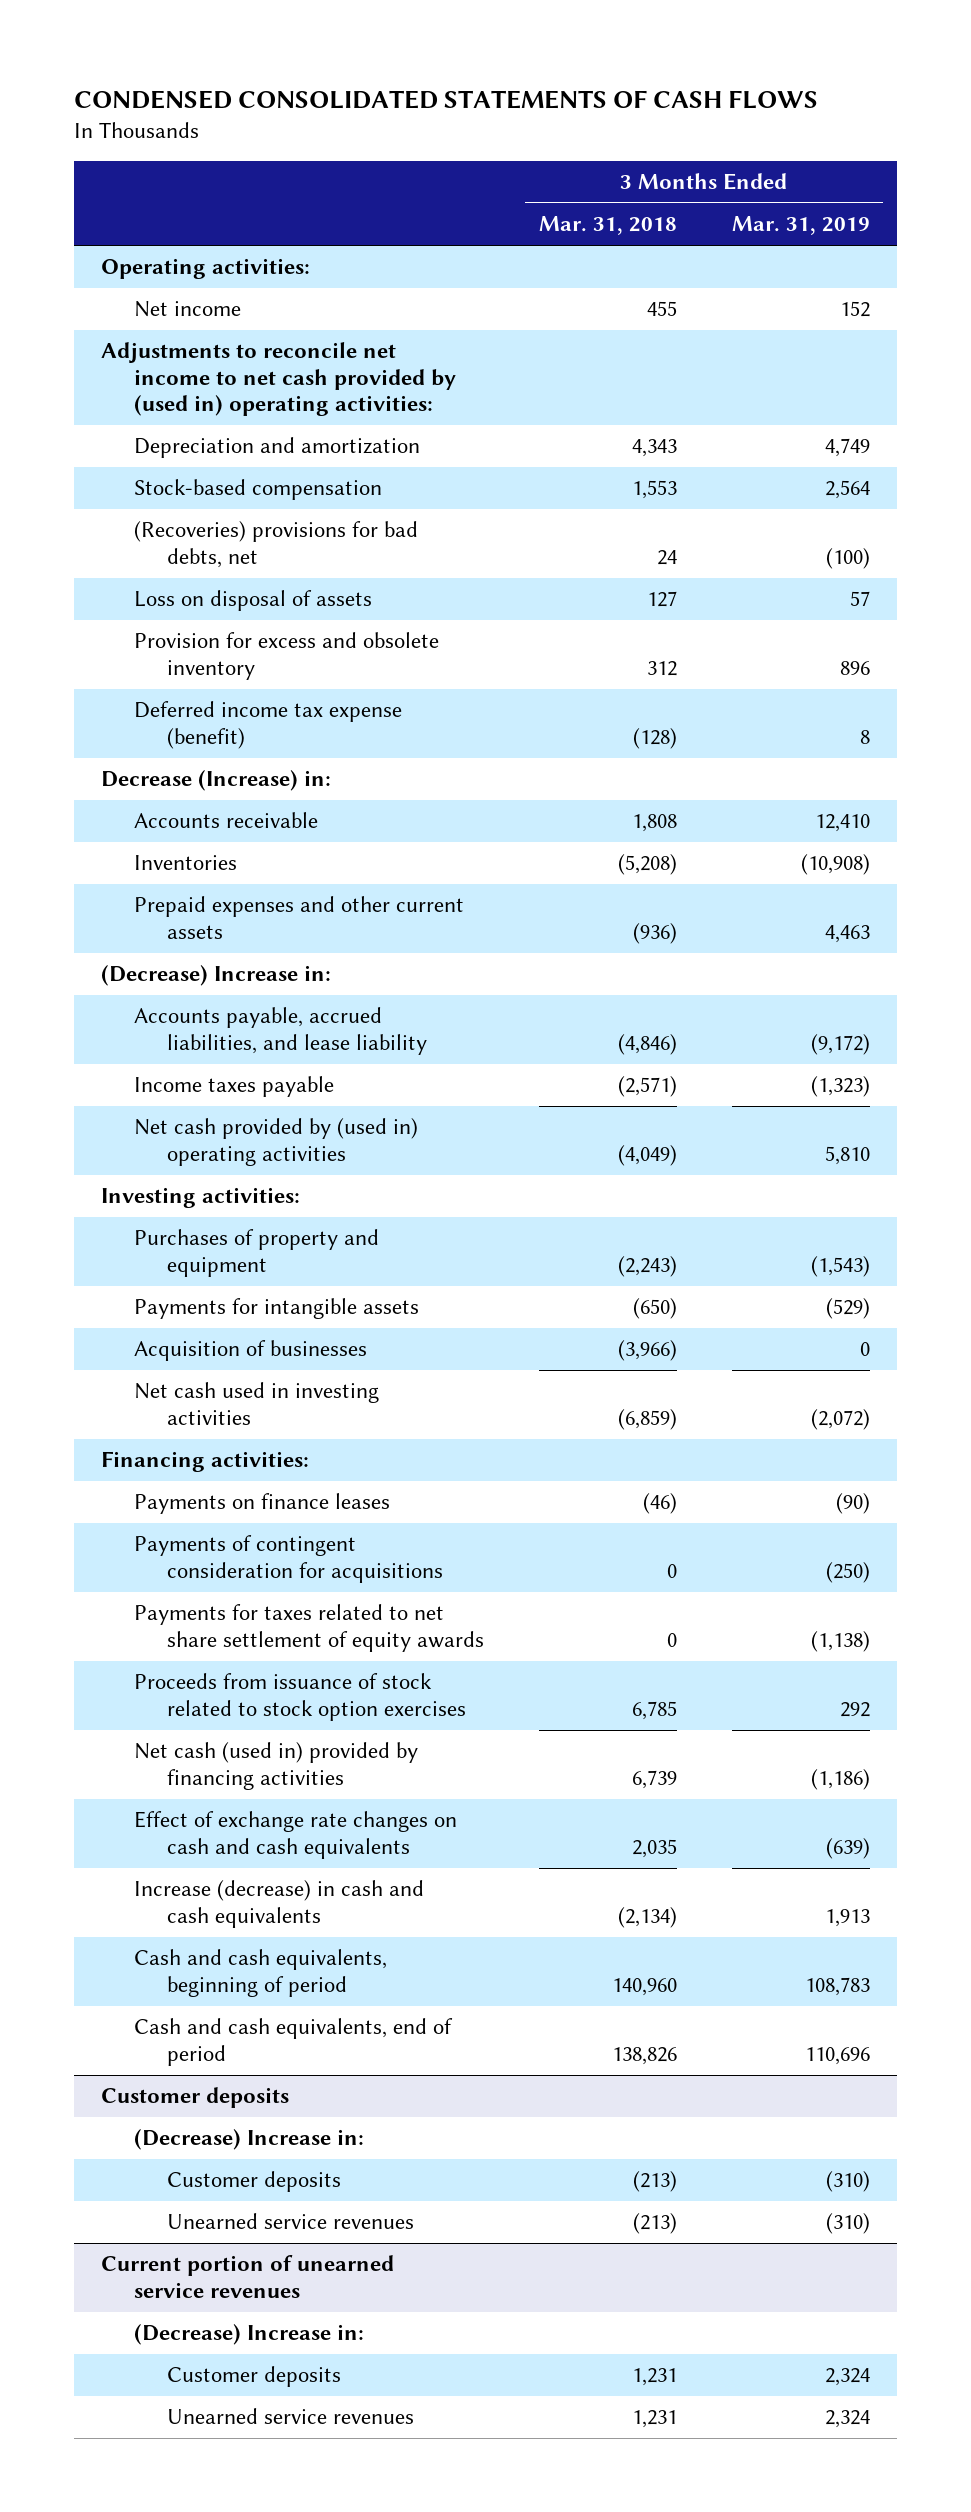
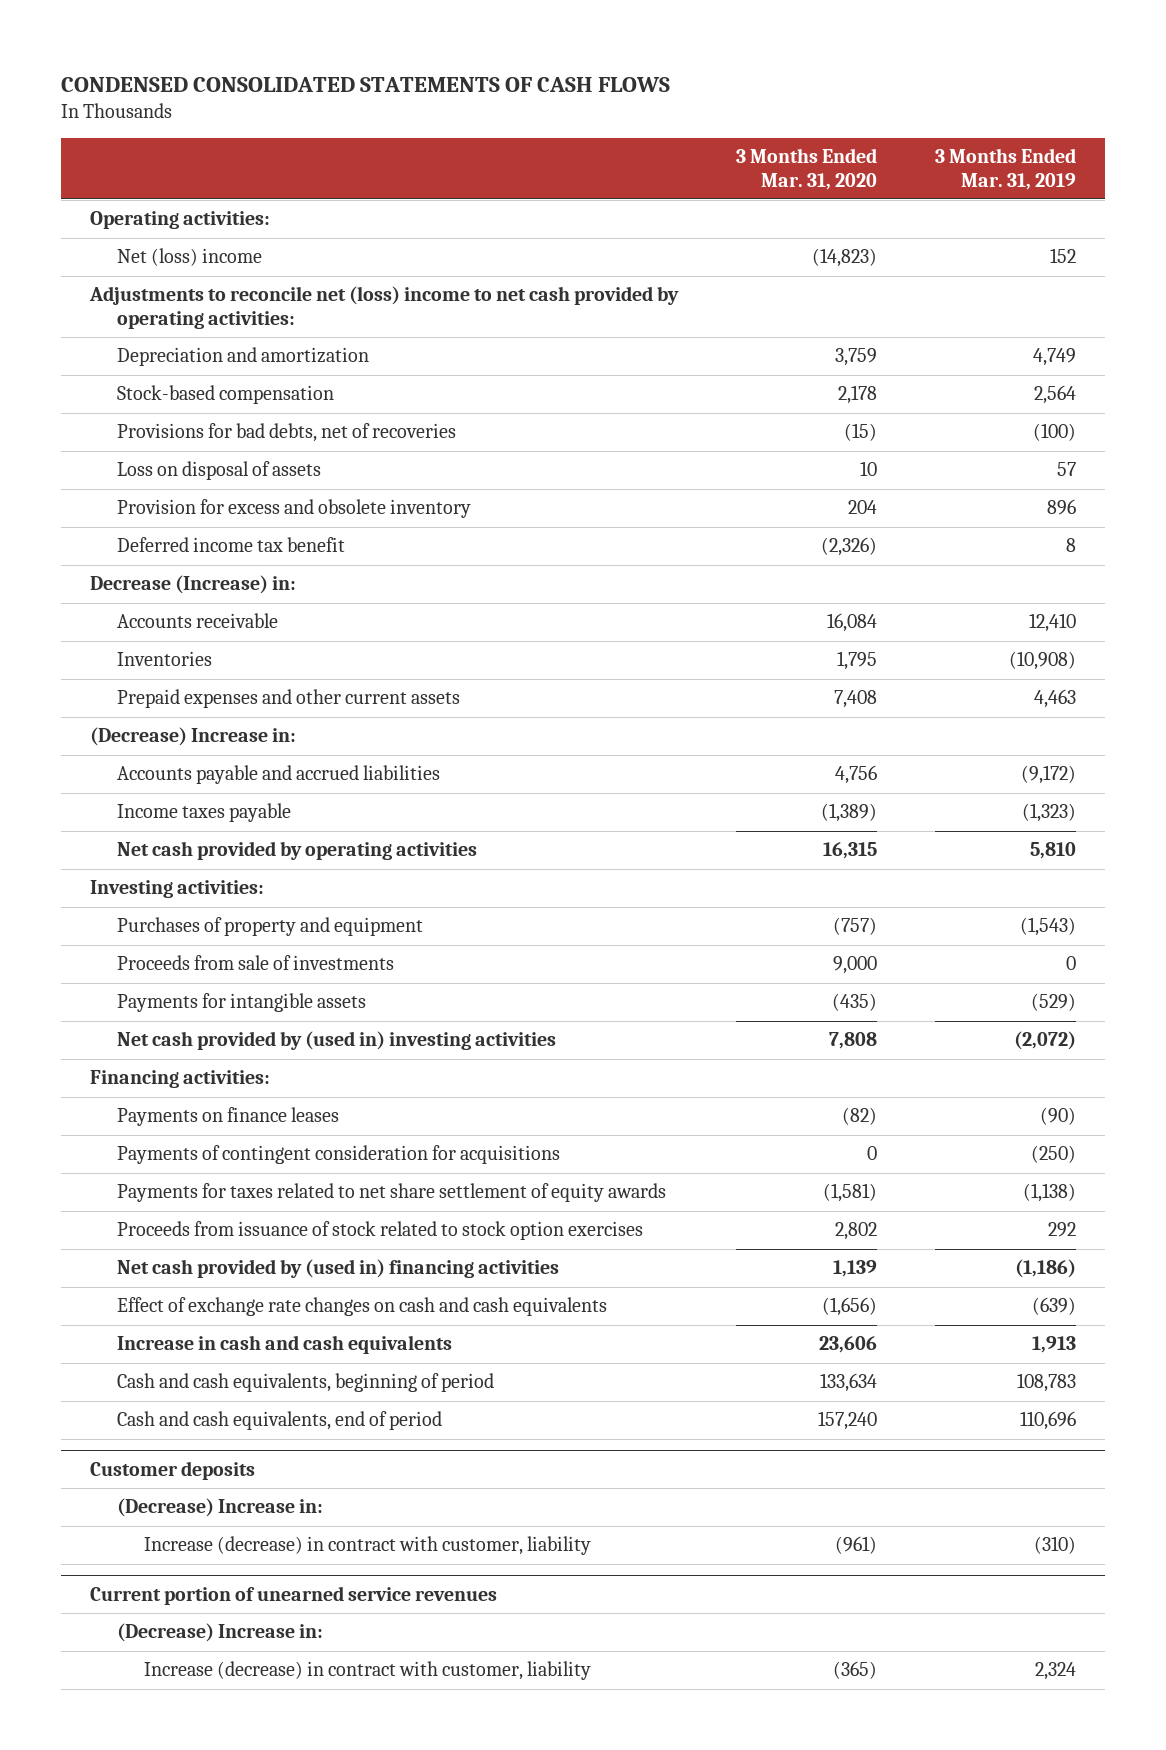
[538,216,677,236] Mar. 31, 2018 -> none
none -> [736,148,878,190] 3 Months Ended Mar. 31, 2020
[134,301,242,318] Net income -> [117,248,263,267] Net (loss) income
[100,342,457,416] Adjustments to reconcile net income to net cash provided by (used in) operating activities: -> [89,286,680,330] Adjustments to reconcile net (loss) income to net cash provided by operating activities:
[134,521,419,568] (Recoveries) provisions for bad debts, net -> [117,423,457,443] Provisions for bad debts, net of recoveries
[134,701,403,749] Deferred income tax expense (benefit) -> [117,537,346,553] Deferred income tax benefit
[134,1007,428,1055] Accounts payable, accrued liabilities, and lease liability -> [117,765,441,785] Accounts payable and accrued liabilities
[134,1118,419,1166] Net cash provided by (used in) operating activities -> [117,841,478,861] Net cash provided by operating activities
none -> [117,955,395,971] Proceeds from sale of investments
[134,1340,368,1362] Acquisition of businesses -> none
[134,1382,380,1425] Net cash used in investing activities -> [117,1031,557,1051] Net cash provided by (used in) investing activities
[134,1742,419,1790] Net cash (used in) provided by financing activities -> [117,1259,560,1279] Net cash provided by (used in) financing activities
[134,1880,425,1928] Increase (decrease) in cash and cash equivalents -> [117,1335,453,1355] Increase in cash and cash equivalents
[167,2213,415,2230] Unearned service revenues -> none
[167,2171,342,2193] Customer deposits -> [144,1536,592,1556] Increase (decrease) in contract with customer, liability
[167,2408,415,2425] Unearned service revenues -> none
[167,2366,342,2388] Customer deposits -> [144,1661,592,1681] Increase (decrease) in contract with customer, liability

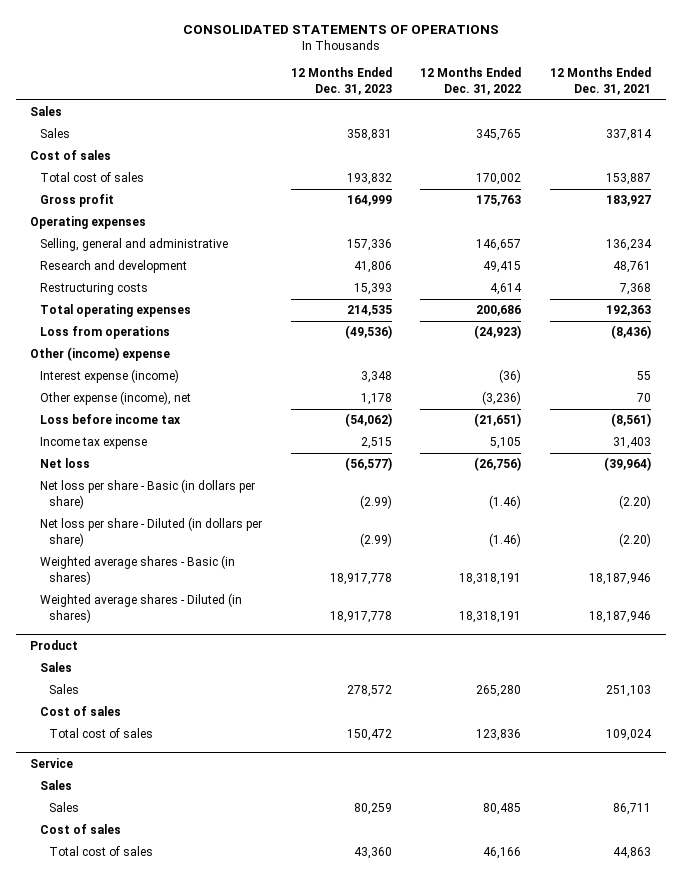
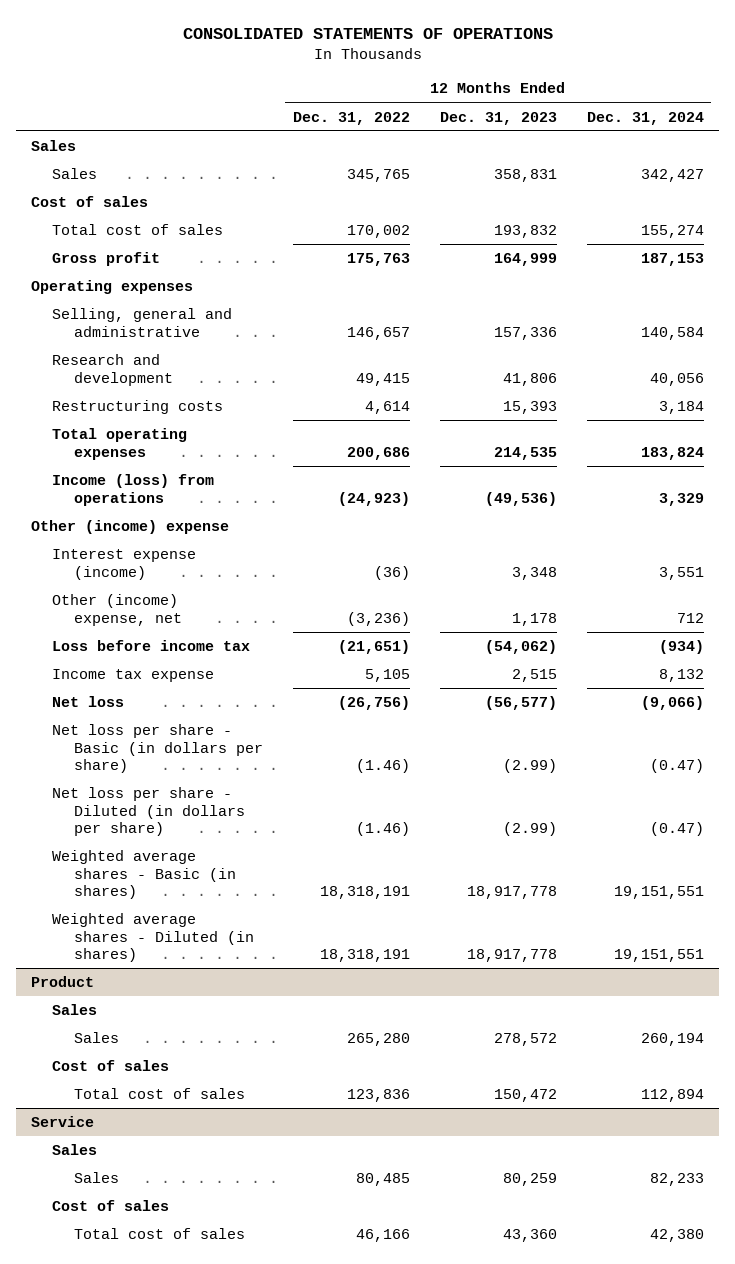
[550,67,652,95] 12 Months Ended Dec. 31, 2021 -> none
none -> [586,111,704,125] Dec. 31, 2024
[39,326,170,340] Loss from operations -> [52,474,215,506] Income (loss) from operations
[39,391,191,406] Other expense (income), net -> [52,594,182,626] Other (income) expense, net

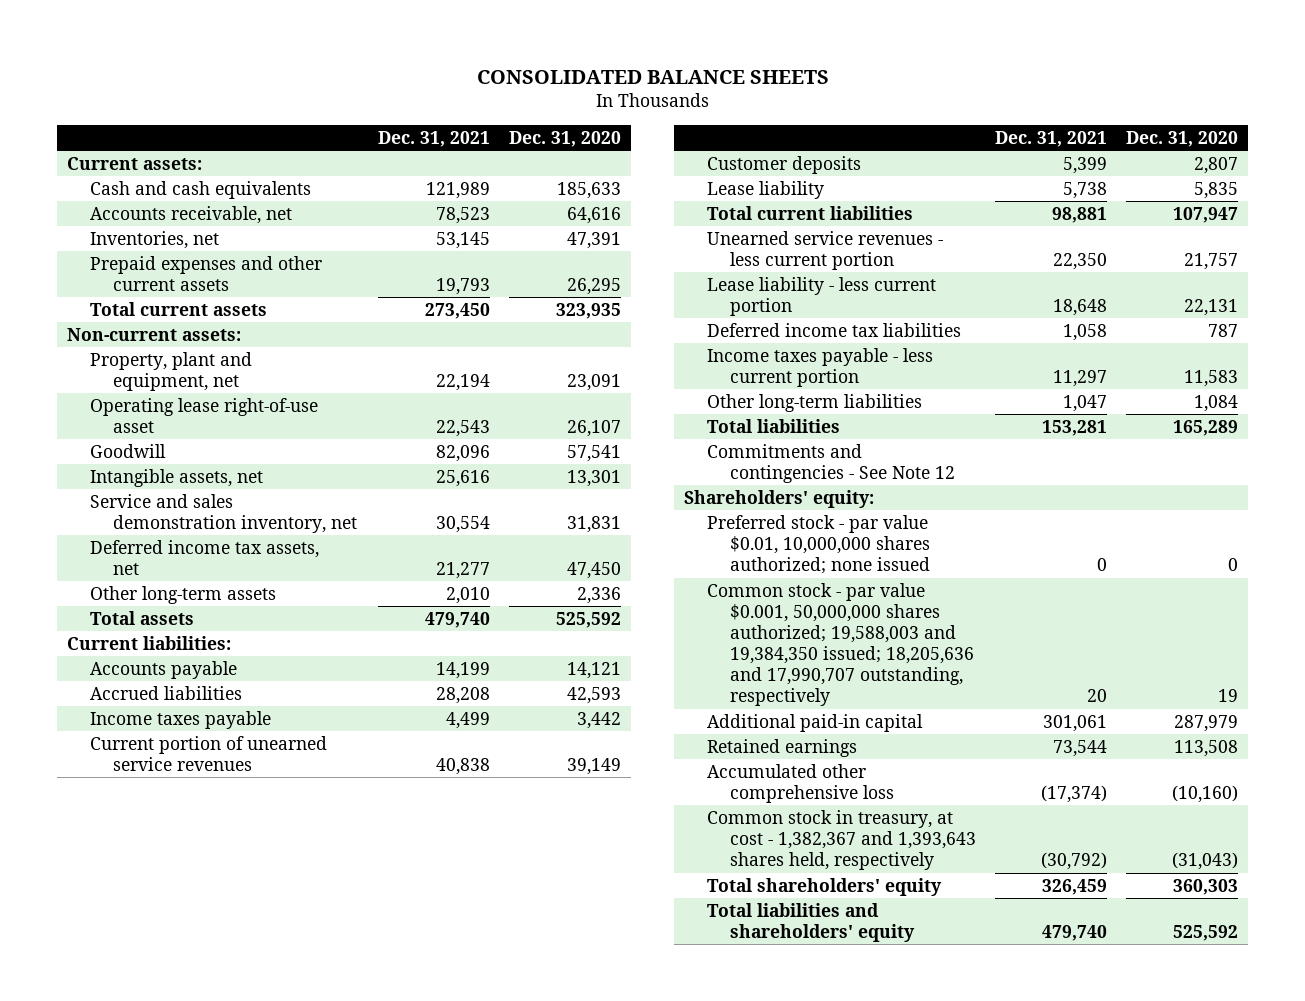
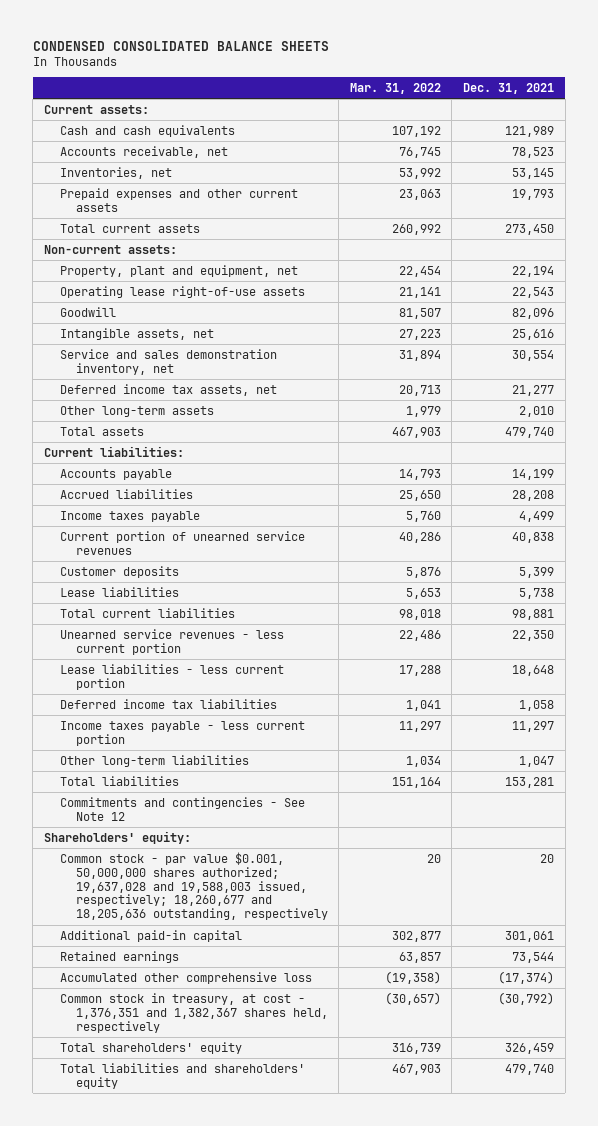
[476,70,829,85] CONSOLIDATED BALANCE SHEETS -> [32,40,329,51] CONDENSED CONSOLIDATED BALANCE SHEETS
[509,130,622,147] Dec. 31, 2020 -> none
none -> [349,83,441,95] Mar. 31, 2022
[89,397,318,434] Operating lease right-of-use asset -> [59,285,305,298] Operating lease right-of-use assets
[706,180,824,199] Lease liability -> [59,586,179,597] Lease liabilities
[706,276,936,317] Lease liability - less current portion -> [59,663,284,690] Lease liabilities - less current portion
[706,514,930,575] Preferred stock - par value $0.01, 10,000,000 shares authorized; none issued -> none
[706,582,974,707] Common stock - par value $0.001, 50,000,000 shares authorized; 19,588,003 and 19,384,350 issued; 18,205,636 and 17,990,707 outstanding, respectively -> [59,851,328,921] Common stock - par value $0.001, 50,000,000 shares authorized; 19,637,028 and 19,588,003 issued, respectively; 18,260,677 and 18,205,636 outstanding, respectively
[706,809,976,871] Common stock in treasury, at cost - 1,382,367 and 1,393,643 shares held, respectively -> [59,992,328,1033] Common stock in treasury, at cost - 1,376,351 and 1,382,367 shares held, respectively

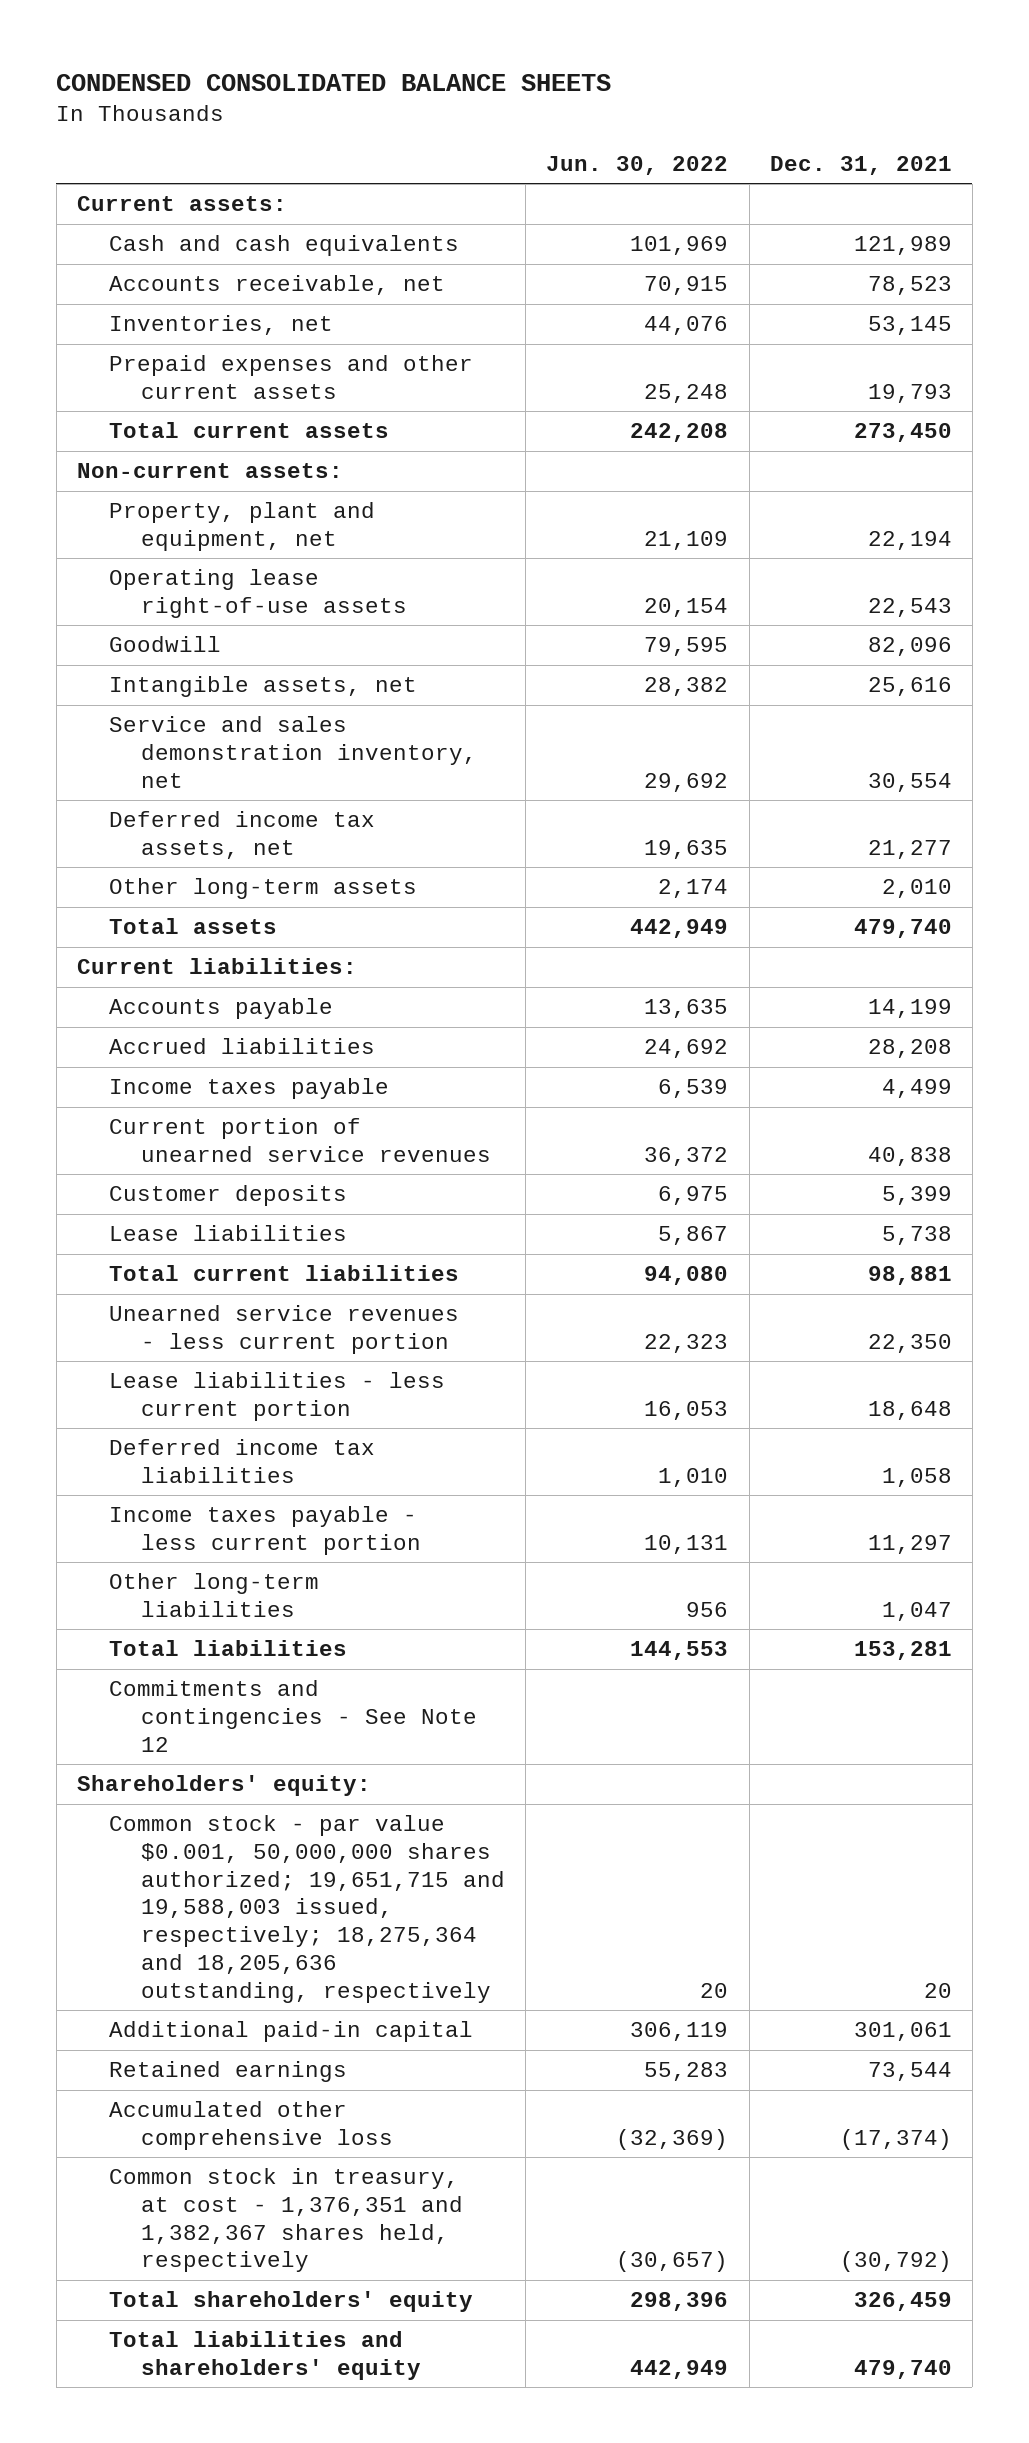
[349,83,441,95] Mar. 31, 2022 -> none
none -> [546,155,729,175] Jun. 30, 2022
[59,851,328,921] Common stock - par value $0.001, 50,000,000 shares authorized; 19,637,028 and 19,588,003 issued, respectively; 18,260,677 and 18,205,636 outstanding, respectively -> [109,1815,506,2003] Common stock - par value $0.001, 50,000,000 shares authorized; 19,651,715 and 19,588,003 issued, respectively; 18,275,364 and 18,205,636 outstanding, respectively

